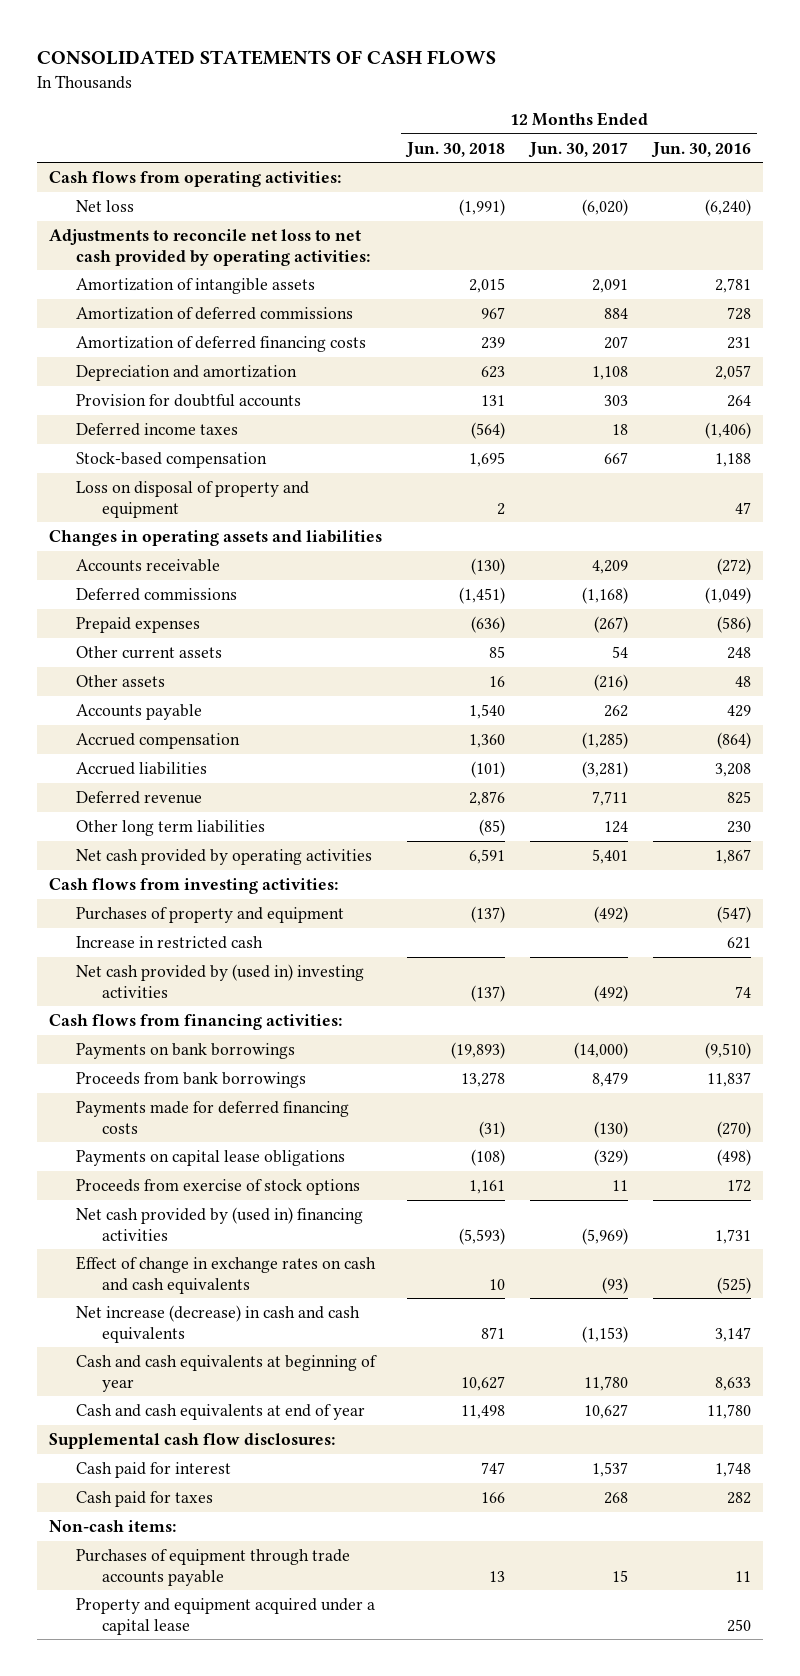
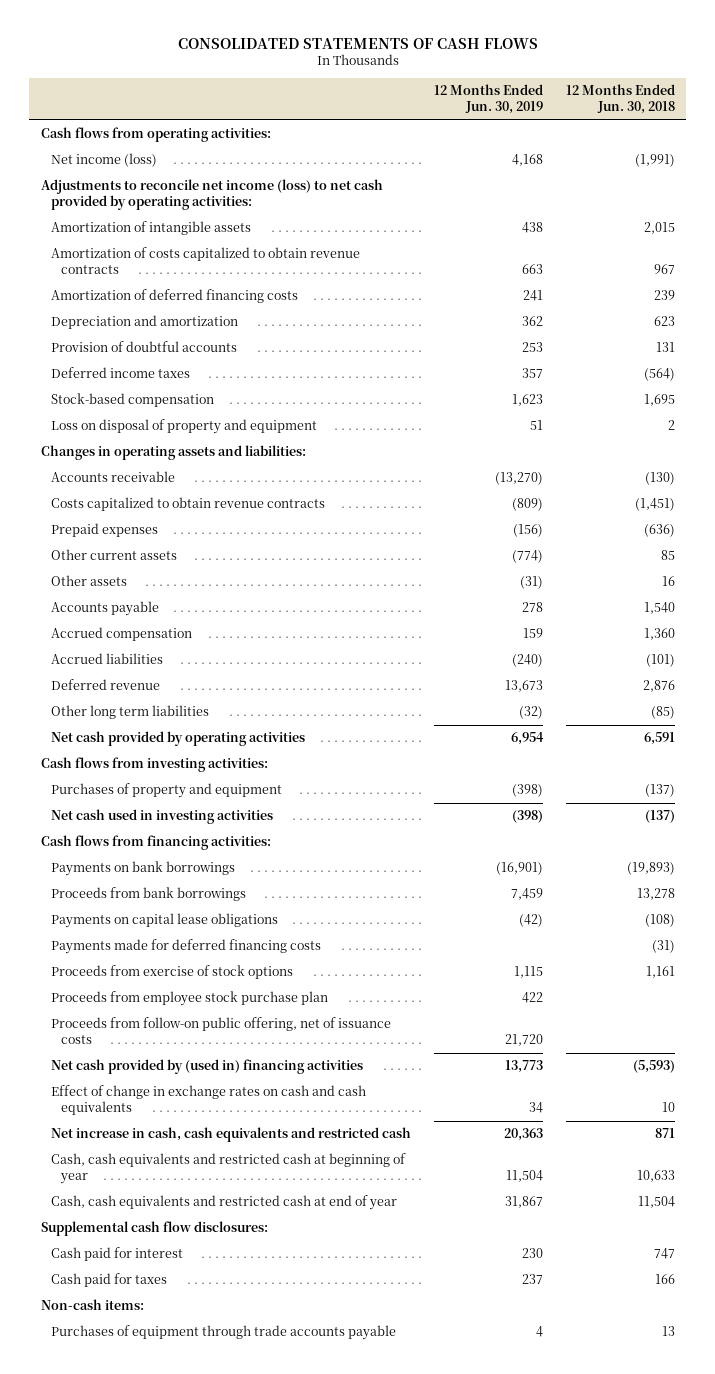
[527,141,628,158] Jun. 30, 2017 -> none
[650,141,751,158] Jun. 30, 2016 -> none
none -> [433,84,543,115] 12 Months Ended Jun. 30, 2019
[75,199,134,212] Net loss -> [50,153,157,168] Net income (loss)
[49,228,370,266] Adjustments to reconcile net loss to net cash provided by operating activities: -> [40,179,383,211] Adjustments to reconcile net income (loss) to net cash provided by operating activities:
[75,306,353,320] Amortization of deferred commissions -> [50,247,360,275] Amortization of costs capitalized to obtain revenue contracts
[75,393,301,407] Provision for doubtful accounts -> [50,341,237,353] Provision of doubtful accounts
[49,529,383,546] Changes in operating assets and liabilities -> [40,445,306,461] Changes in operating assets and liabilities:
[75,587,237,601] Deferred commissions -> [50,497,325,512] Costs capitalized to obtain revenue contracts
[75,935,263,949] Increase in restricted cash -> none
[75,963,364,998] Net cash provided by (used in) investing activities -> [50,809,273,825] Net cash used in investing activities
[75,1100,349,1134] Payments made for deferred financing costs -> [50,939,321,955] Payments made for deferred financing costs
none -> [50,991,328,1007] Proceeds from employee stock purchase plan
none -> [50,1017,391,1045] Proceeds from follow-on public offering, net of issuance costs
[75,1304,360,1343] Net increase (decrease) in cash and cash equivalents -> [50,1127,411,1143] Net increase in cash, cash equivalents and restricted cash
[75,1354,377,1392] Cash and cash equivalents at beginning of year -> [50,1153,406,1185] Cash, cash equivalents and restricted cash at beginning of year
[461,1375,506,1391] 10,627 -> [636,1170,675,1183] 10,633
[75,1403,365,1420] Cash and cash equivalents at end of year -> [50,1195,397,1211] Cash, cash equivalents and restricted cash at end of year
[461,1404,506,1419] 11,498 -> [637,1196,675,1209] 11,504
[75,1597,375,1635] Property and equipment acquired under a capital lease -> none

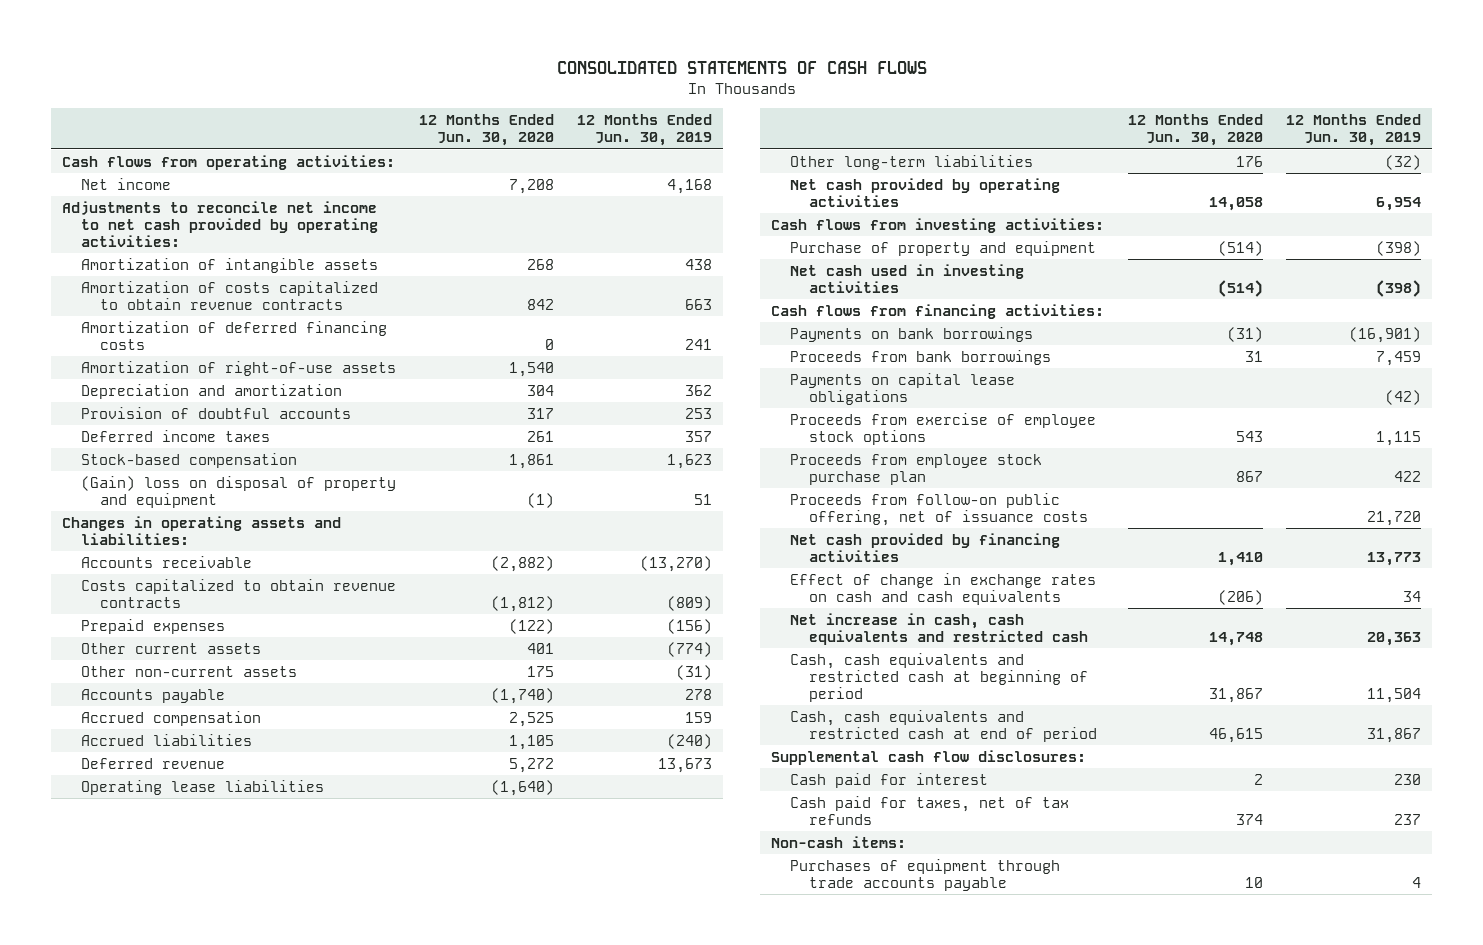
[565,84,675,115] 12 Months Ended Jun. 30, 2018 -> none
none -> [419,114,555,147] 12 Months Ended Jun. 30, 2020
[50,153,157,168] Net income (loss) -> [81,177,172,190] Net income
[40,179,383,211] Adjustments to reconcile net income (loss) to net cash provided by operating activities: -> [62,200,379,247] Adjustments to reconcile net income to net cash provided by operating activities:
none -> [81,360,397,376] Amortization of right-of-use assets
[50,419,317,435] Loss on disposal of property and equipment -> [81,475,397,508] (Gain) loss on disposal of property and equipment
[50,575,127,587] Other assets -> [81,665,298,677] Other non-current assets
none -> [81,779,325,795] Operating lease liabilities
[50,705,209,720] Other long term liabilities -> [790,154,1034,170] Other long-term liabilities
[50,783,282,799] Purchases of property and equipment -> [790,240,1097,256] Purchase of property and equipment
[50,939,321,955] Payments made for deferred financing costs -> none
[50,965,293,980] Proceeds from exercise of stock options -> [790,412,1097,445] Proceeds from exercise of employee stock options
[50,1059,363,1075] Net cash provided by (used in) financing activities -> [790,532,1061,562] Net cash provided by financing activities
[50,1153,406,1185] Cash, cash equivalents and restricted cash at beginning of year -> [790,652,1088,702] Cash, cash equivalents and restricted cash at beginning of period
[50,1195,397,1211] Cash, cash equivalents and restricted cash at end of year -> [790,709,1097,742] Cash, cash equivalents and restricted cash at end of period
[50,1273,167,1288] Cash paid for taxes -> [790,795,1070,825] Cash paid for taxes, net of tax refunds

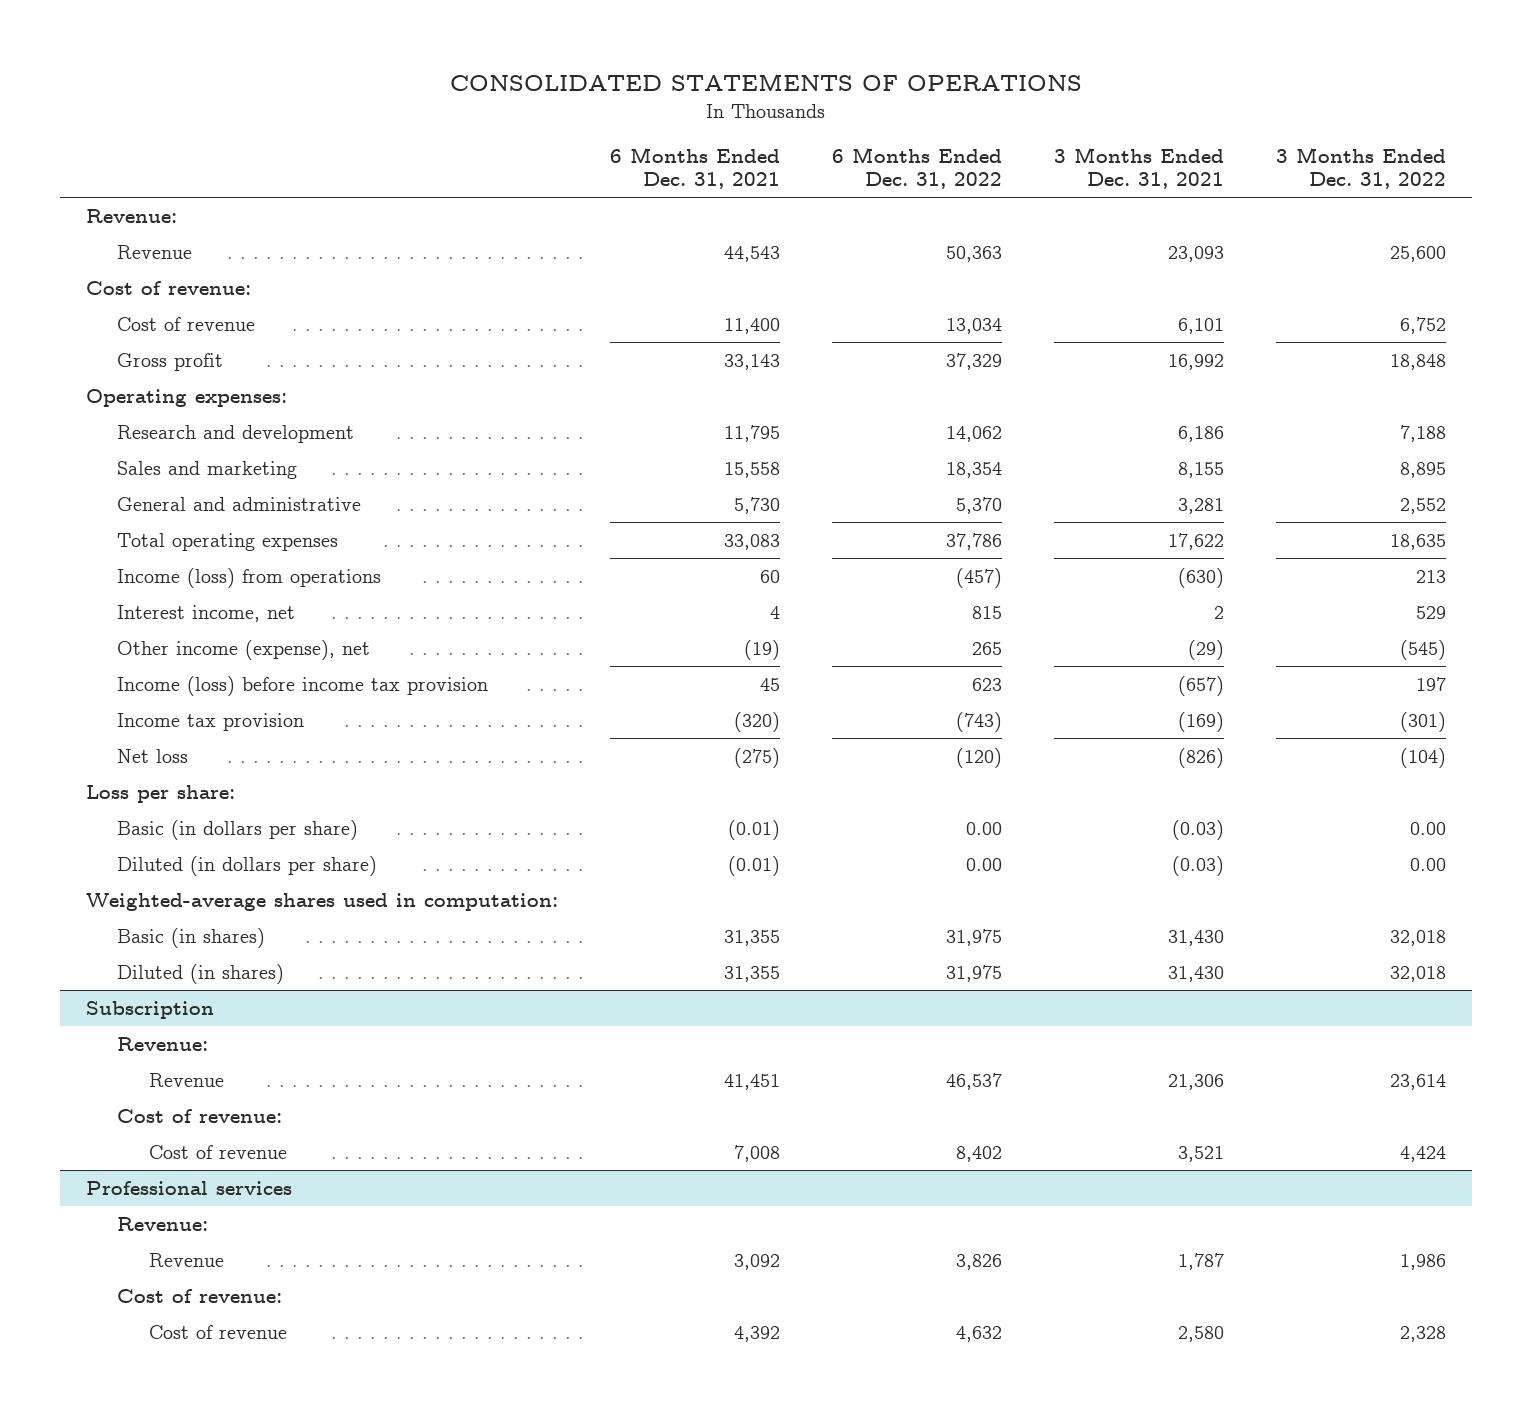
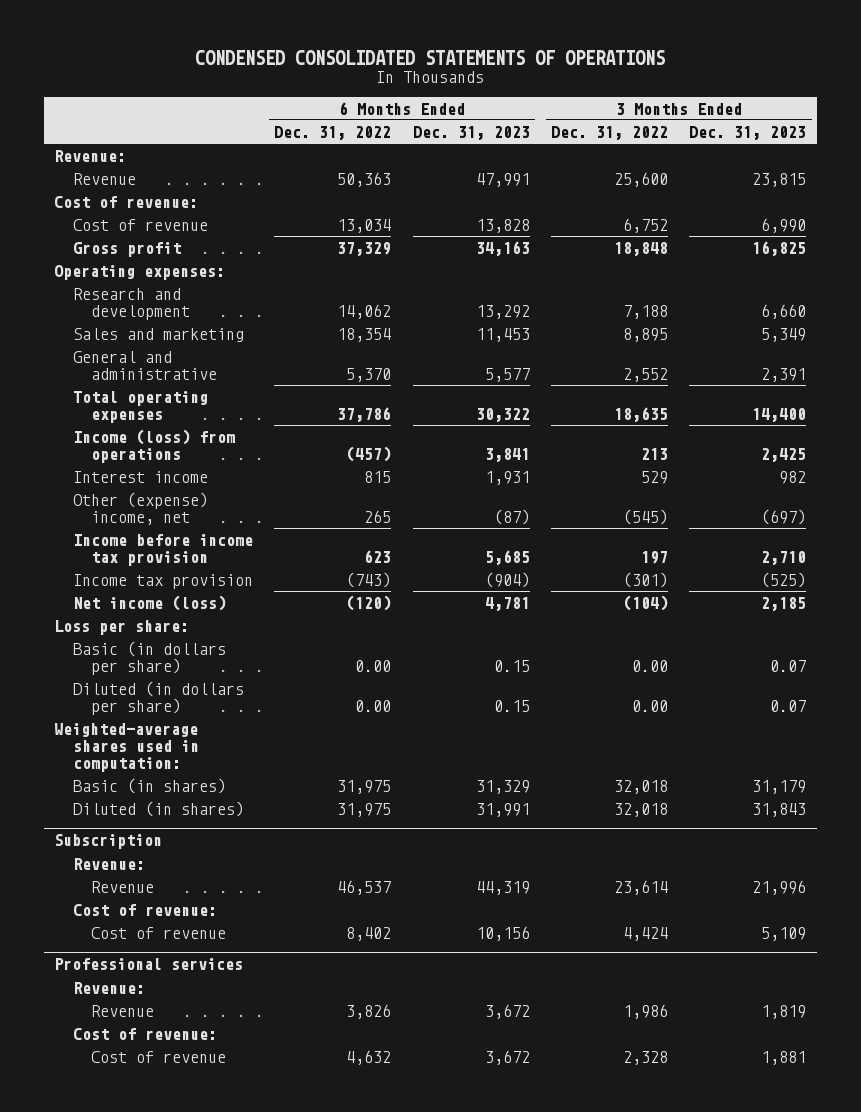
[449,74,1082,92] CONSOLIDATED STATEMENTS OF OPERATIONS -> [195,49,666,65] CONDENSED CONSOLIDATED STATEMENTS OF OPERATIONS
[609,147,780,190] 6 Months Ended Dec. 31, 2021 -> none
[1053,147,1224,190] 3 Months Ended Dec. 31, 2021 -> none
none -> [412,125,530,140] Dec. 31, 2023
none -> [689,125,807,140] Dec. 31, 2023
[117,604,296,622] Interest income, net -> [72,470,208,483] Interest income
[117,639,371,660] Other income (expense), net -> [72,491,208,525] Other (expense) income, net
[117,675,489,696] Income (loss) before income tax provision -> [72,533,253,566] Income before income tax provision
[117,748,189,763] Net loss -> [72,594,226,611] Net income (loss)

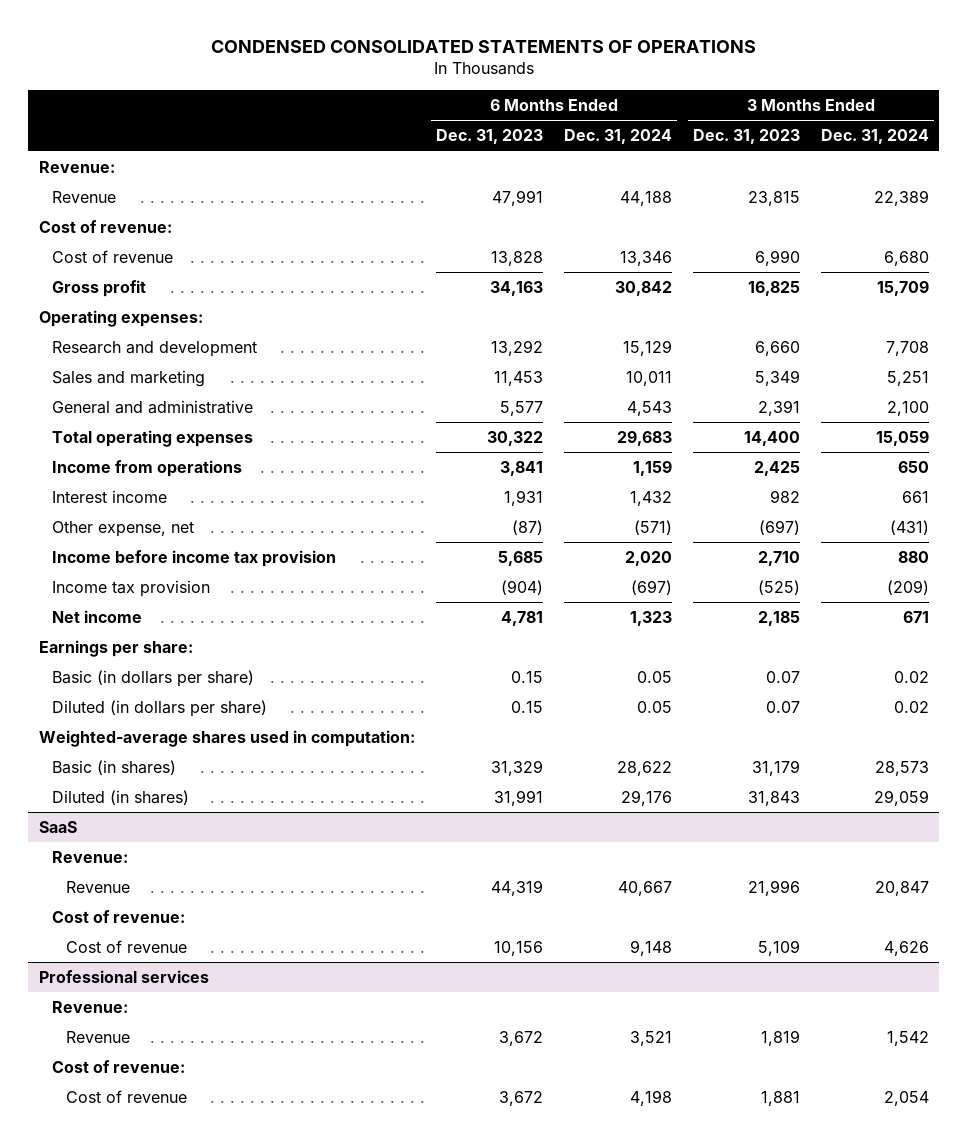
[274,125,392,140] Dec. 31, 2022 -> none
[550,125,668,140] Dec. 31, 2022 -> none
none -> [563,129,672,145] Dec. 31, 2024
none -> [820,129,929,145] Dec. 31, 2024
[72,428,235,463] Income (loss) from operations -> [52,459,243,477] Income from operations
[72,491,208,525] Other (expense) income, net -> [52,520,195,537] Other expense, net
[72,594,226,611] Net income (loss) -> [52,609,143,623] Net income
[54,619,190,635] Loss per share: -> [38,639,193,657] Earnings per share:
[54,834,163,850] Subscription -> [38,820,77,833] SaaS

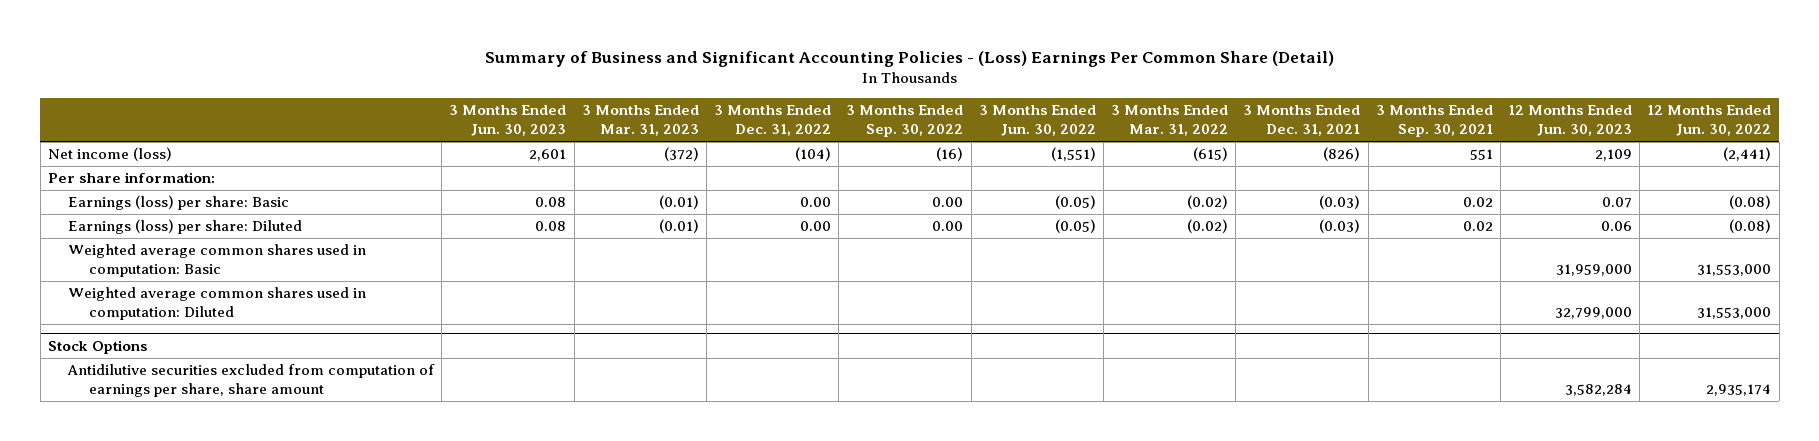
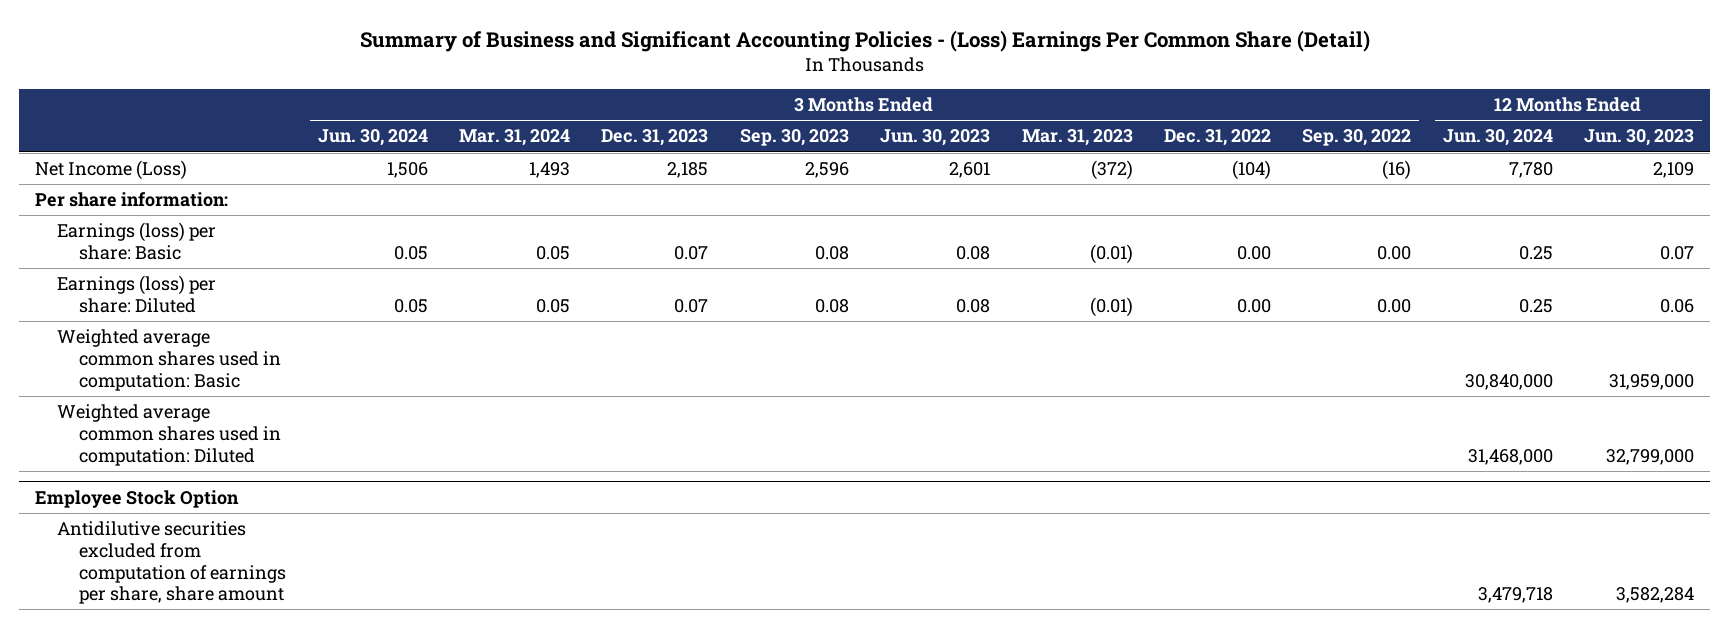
[978,105,1096,137] 3 Months Ended Jun. 30, 2022 -> none
[1111,105,1229,137] 3 Months Ended Mar. 31, 2022 -> none
[1243,105,1361,137] 3 Months Ended Dec. 31, 2021 -> none
[1375,105,1493,138] 3 Months Ended Sep. 30, 2021 -> none
[1647,105,1772,137] 12 Months Ended Jun. 30, 2022 -> none
none -> [317,129,428,147] Jun. 30, 2024
none -> [458,129,570,147] Mar. 31, 2024
none -> [601,129,709,147] Dec. 31, 2023
none -> [739,129,849,147] Sep. 30, 2023
none -> [1442,129,1553,147] Jun. 30, 2024
[47,147,172,162] Net income (loss) -> [35,160,188,181] Net Income (Loss)
[47,339,147,354] Stock Options -> [35,489,240,508] Employee Stock Option

